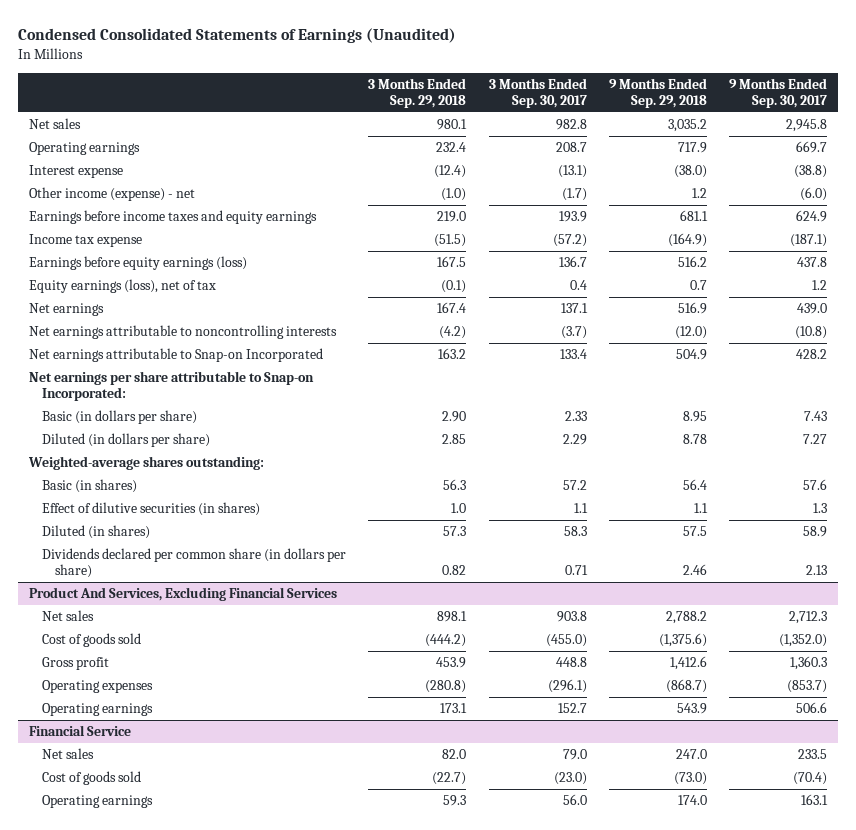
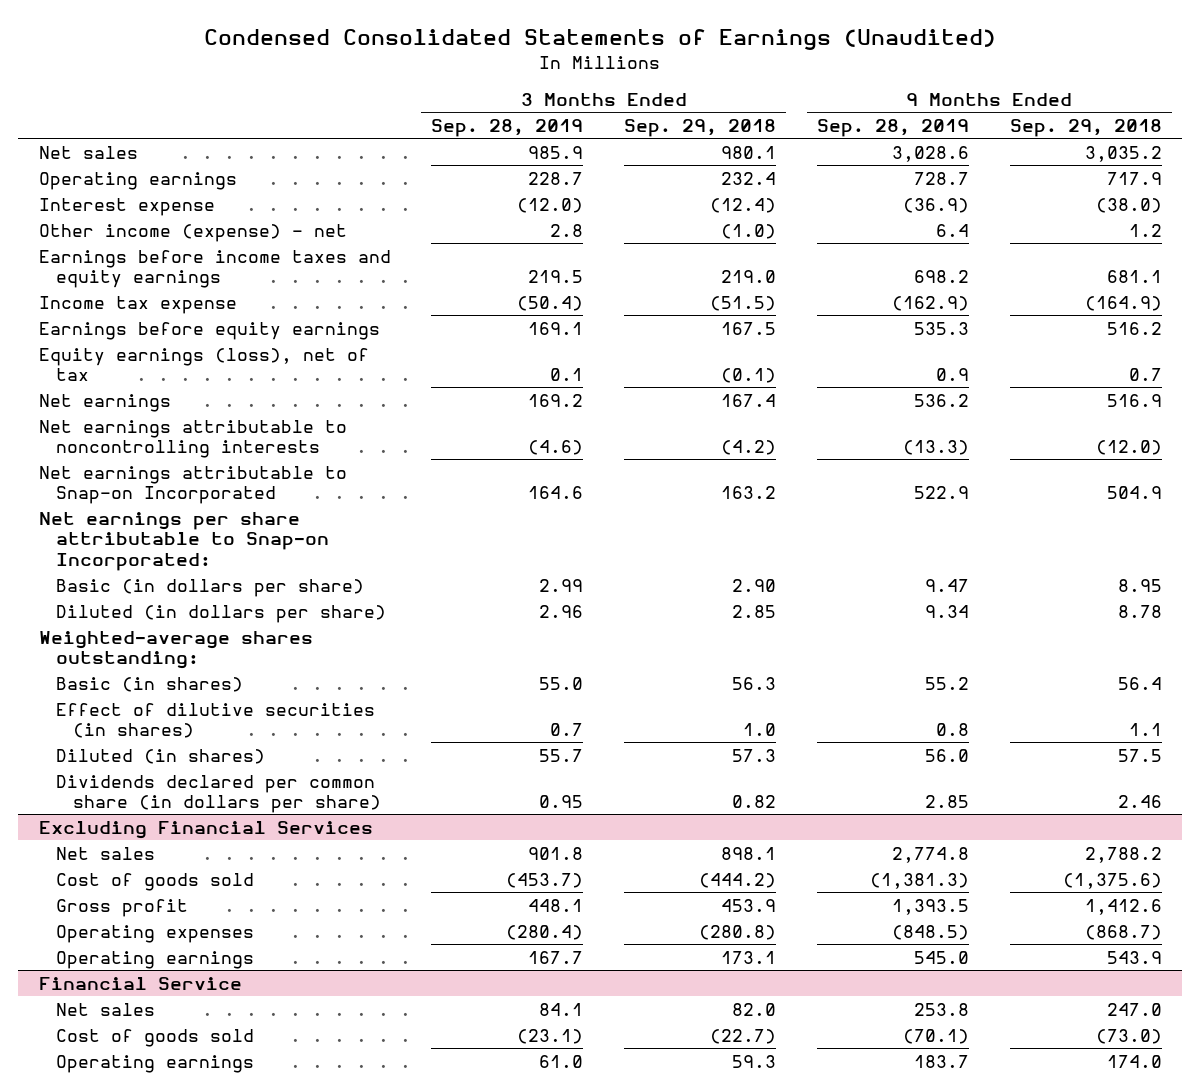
[488,77,587,108] 3 Months Ended Sep. 30, 2017 -> none
[728,77,827,108] 9 Months Ended Sep. 30, 2017 -> none
none -> [431,119,584,138] Sep. 28, 2019
none -> [816,119,969,138] Sep. 28, 2019
[29,256,248,271] Earnings before equity earnings (loss) -> [38,321,380,340] Earnings before equity earnings
[29,587,338,602] Product And Services, Excluding Financial Services -> [38,820,373,839] Excluding Financial Services

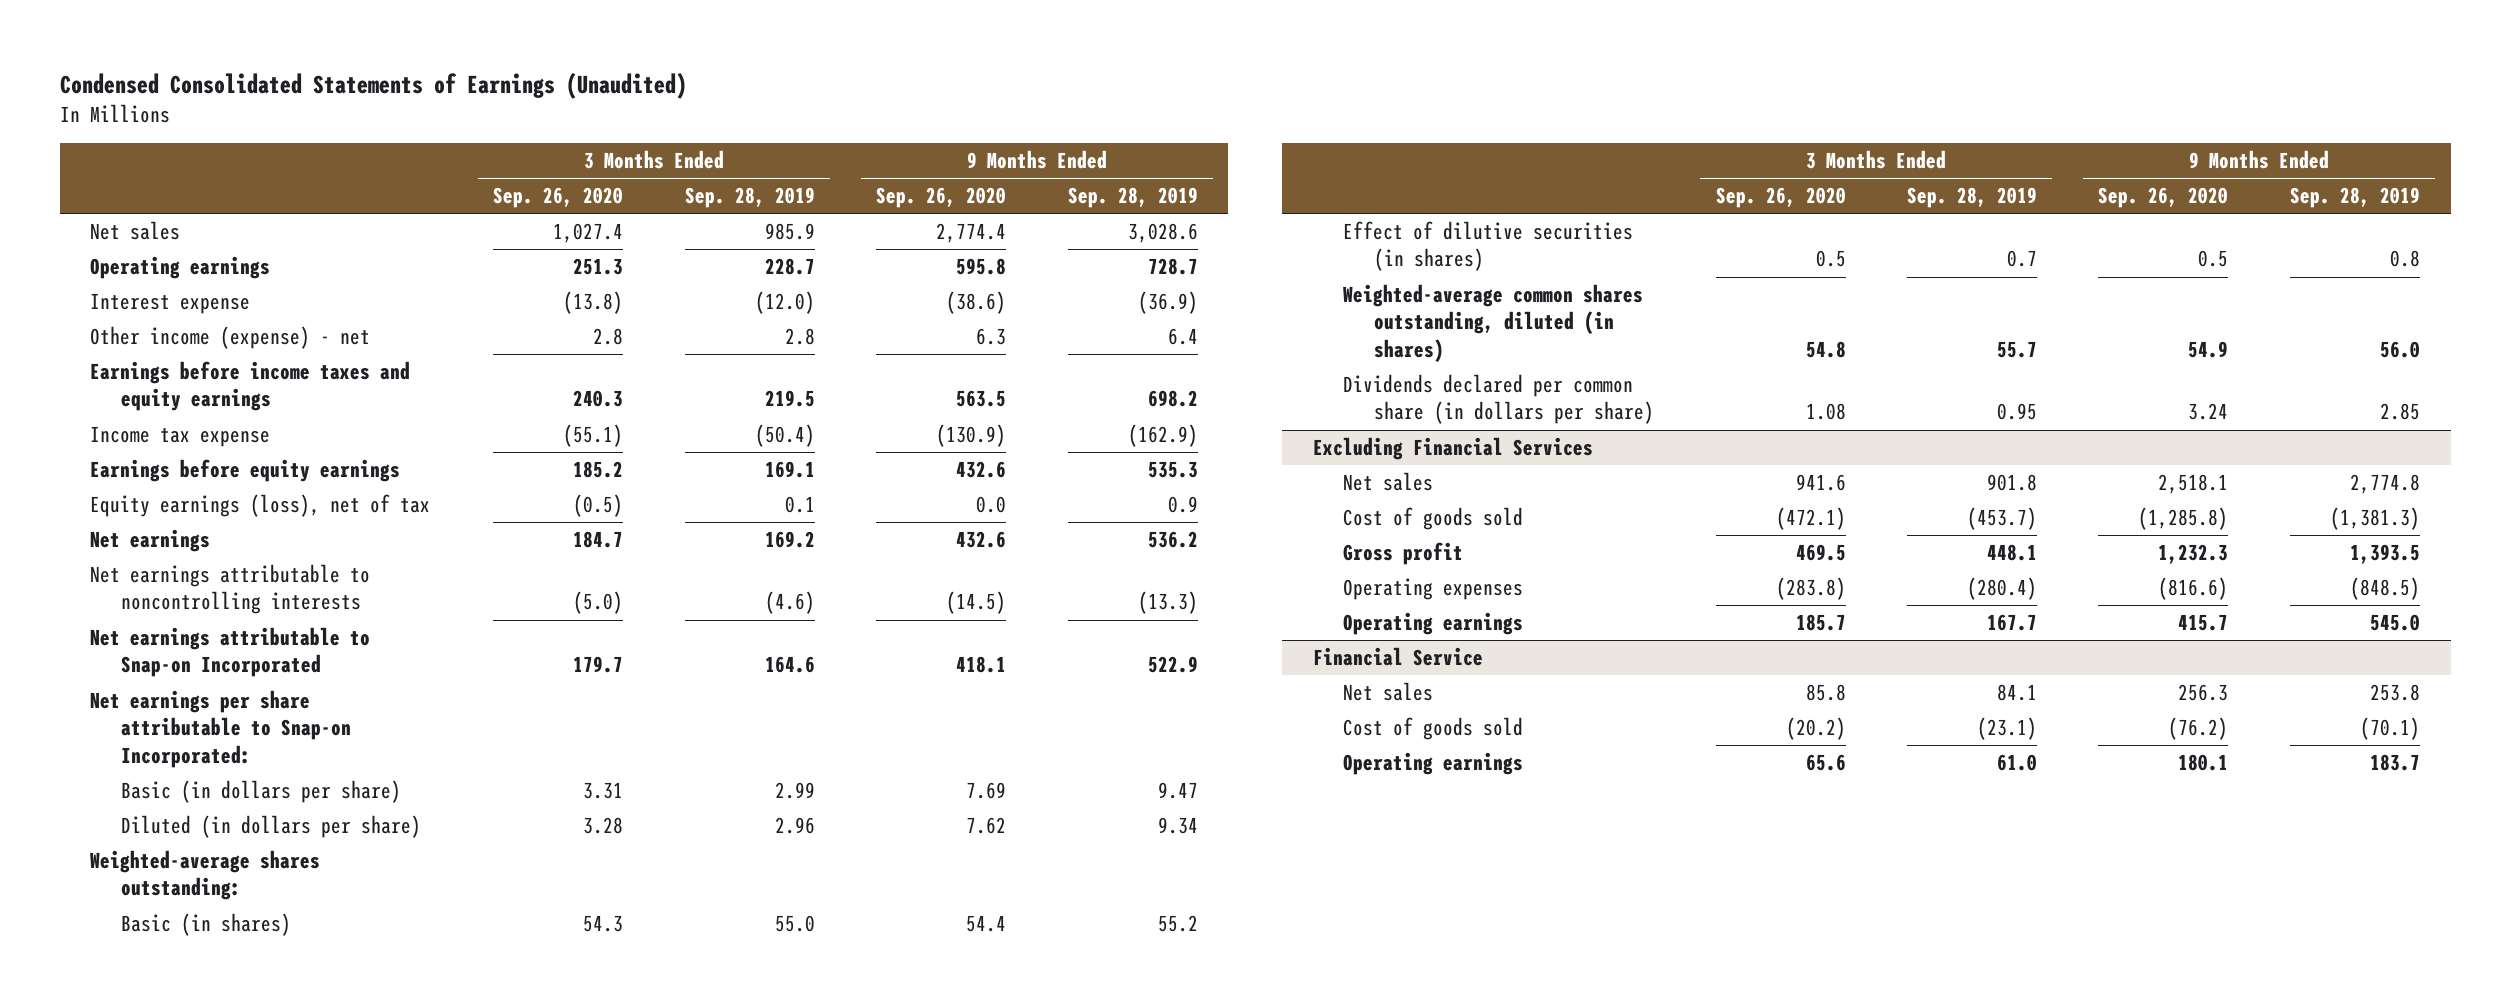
[624,119,777,138] Sep. 29, 2018 -> none
[1009,119,1162,138] Sep. 29, 2018 -> none
none -> [493,187,624,209] Sep. 26, 2020
none -> [876,187,1007,209] Sep. 26, 2020
[55,748,265,764] Diluted (in shares) -> [1343,284,1644,362] Weighted-average common shares outstanding, diluted (in shares)

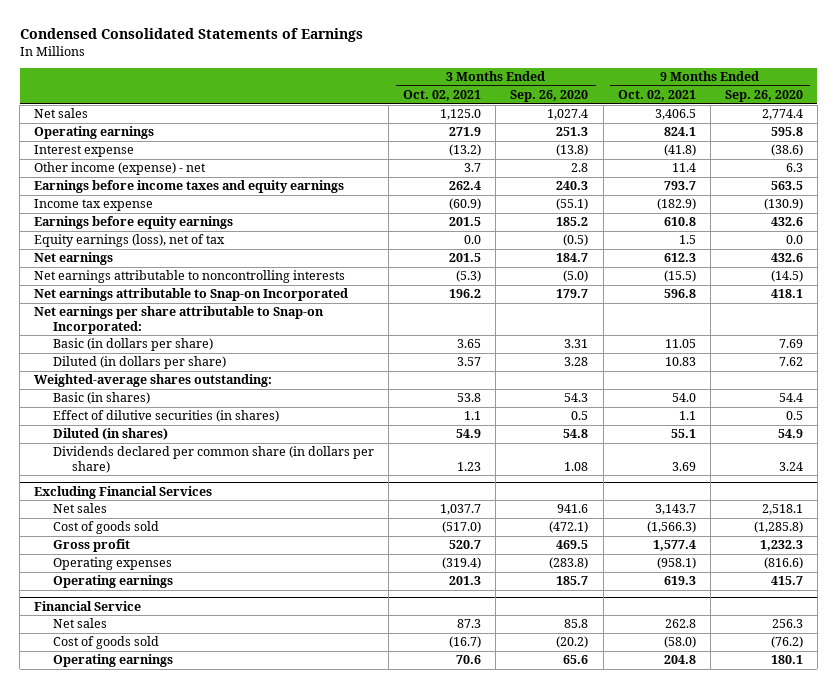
[59,71,687,99] Condensed Consolidated Statements of Earnings (Unaudited) -> [19,27,363,42] Condensed Consolidated Statements of Earnings
[684,187,815,209] Sep. 28, 2019 -> none
[1067,187,1198,209] Sep. 28, 2019 -> none
none -> [403,90,482,102] Oct. 02, 2021
none -> [617,90,696,102] Oct. 02, 2021
[1343,284,1644,362] Weighted-average common shares outstanding, diluted (in shares) -> [53,428,169,441] Diluted (in shares)

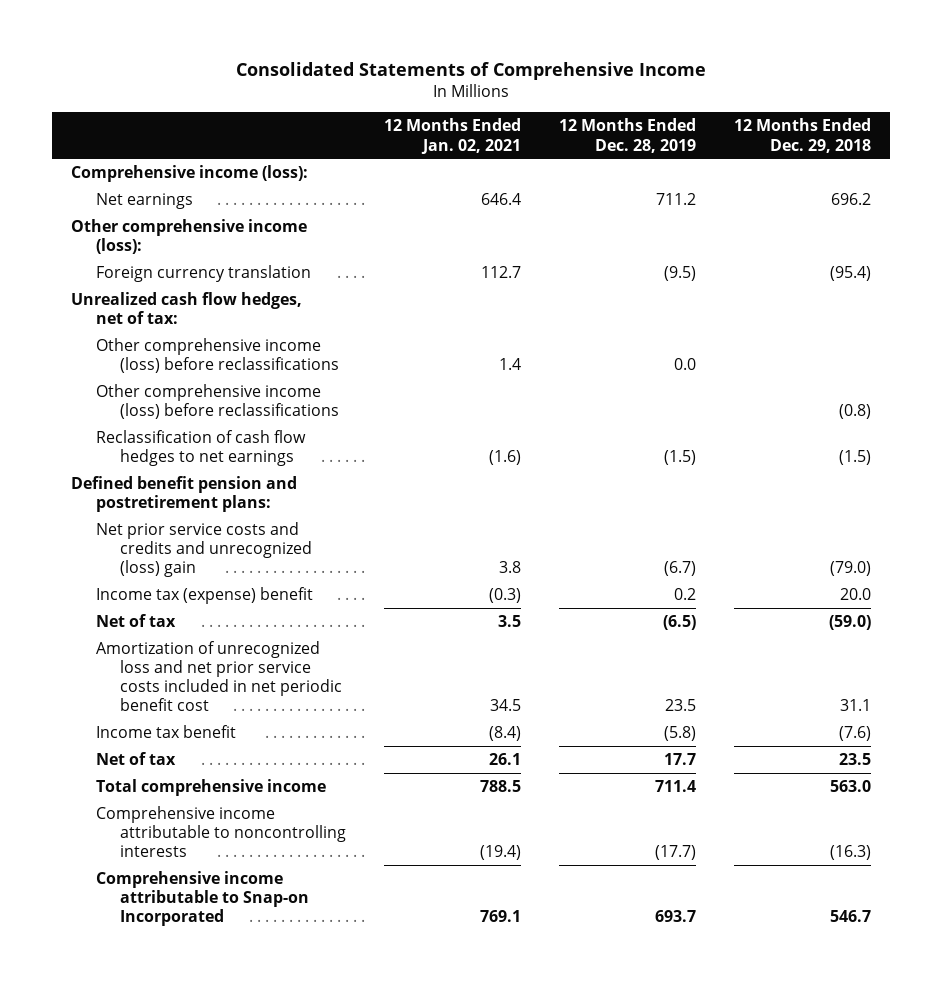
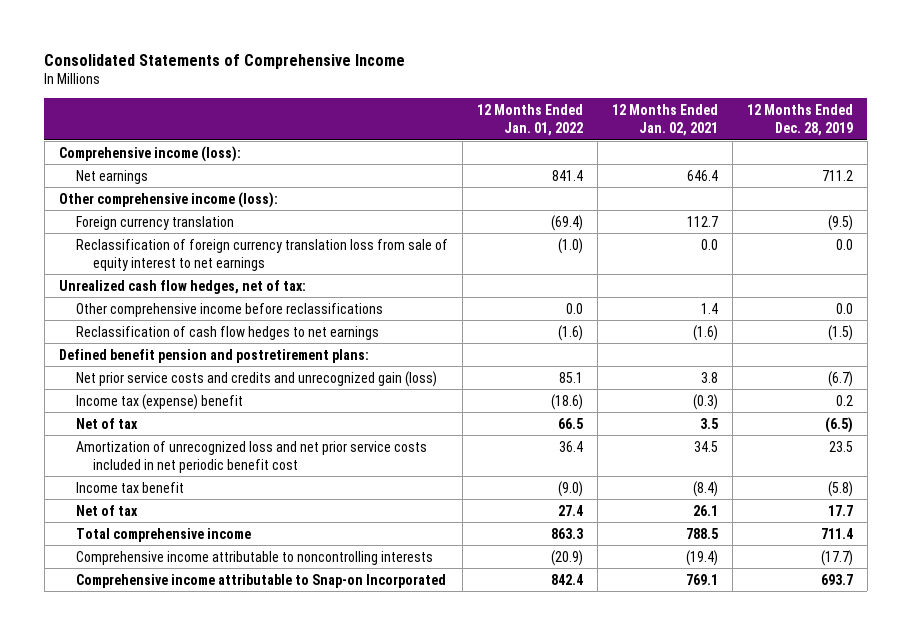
[733,118,871,153] 12 Months Ended Dec. 29, 2018 -> none
none -> [476,103,583,136] 12 Months Ended Jan. 01, 2022
none -> [75,238,448,271] Reclassification of foreign currency translation loss from sale of equity interest to net earnings
[95,383,339,420] Other comprehensive income (loss) before reclassifications -> none
[95,337,339,374] Other comprehensive income (loss) before reclassifications -> [75,302,383,317] Other comprehensive income before reclassifications
[95,521,312,578] Net prior service costs and credits and unrecognized (loss) gain -> [75,370,437,387] Net prior service costs and credits and unrecognized gain (loss)

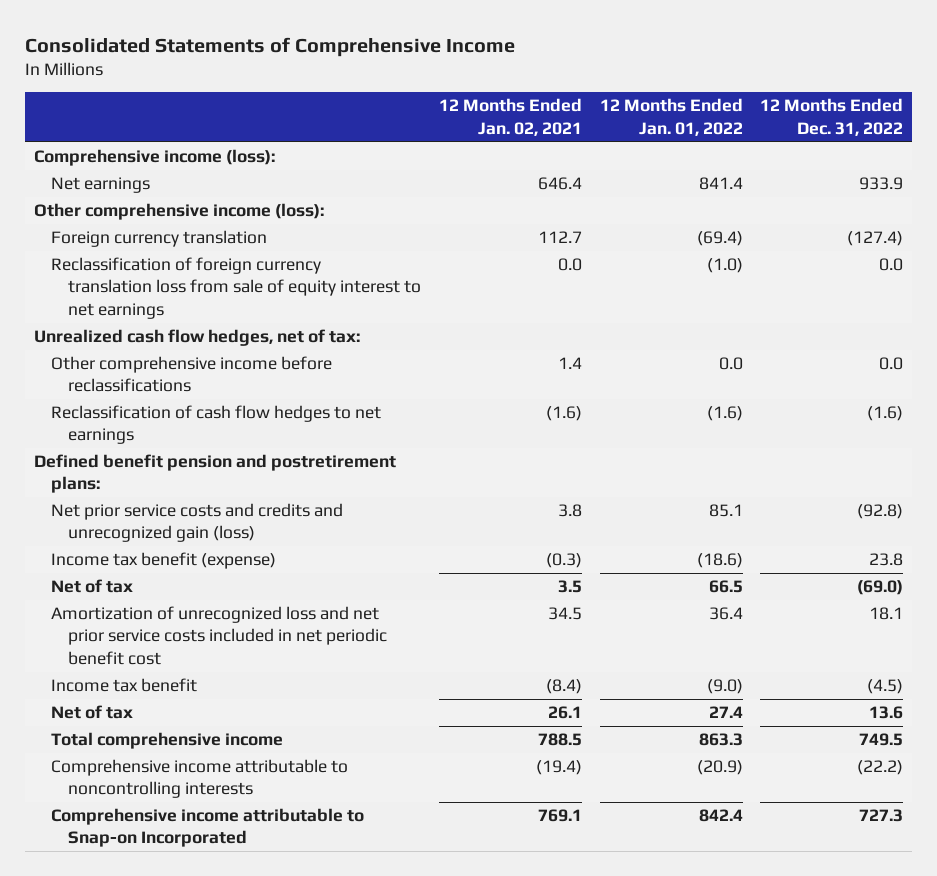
[746,103,853,136] 12 Months Ended Dec. 28, 2019 -> none
none -> [760,98,904,136] 12 Months Ended Dec. 31, 2022
[75,393,243,410] Income tax (expense) benefit -> [51,552,277,570] Income tax benefit (expense)

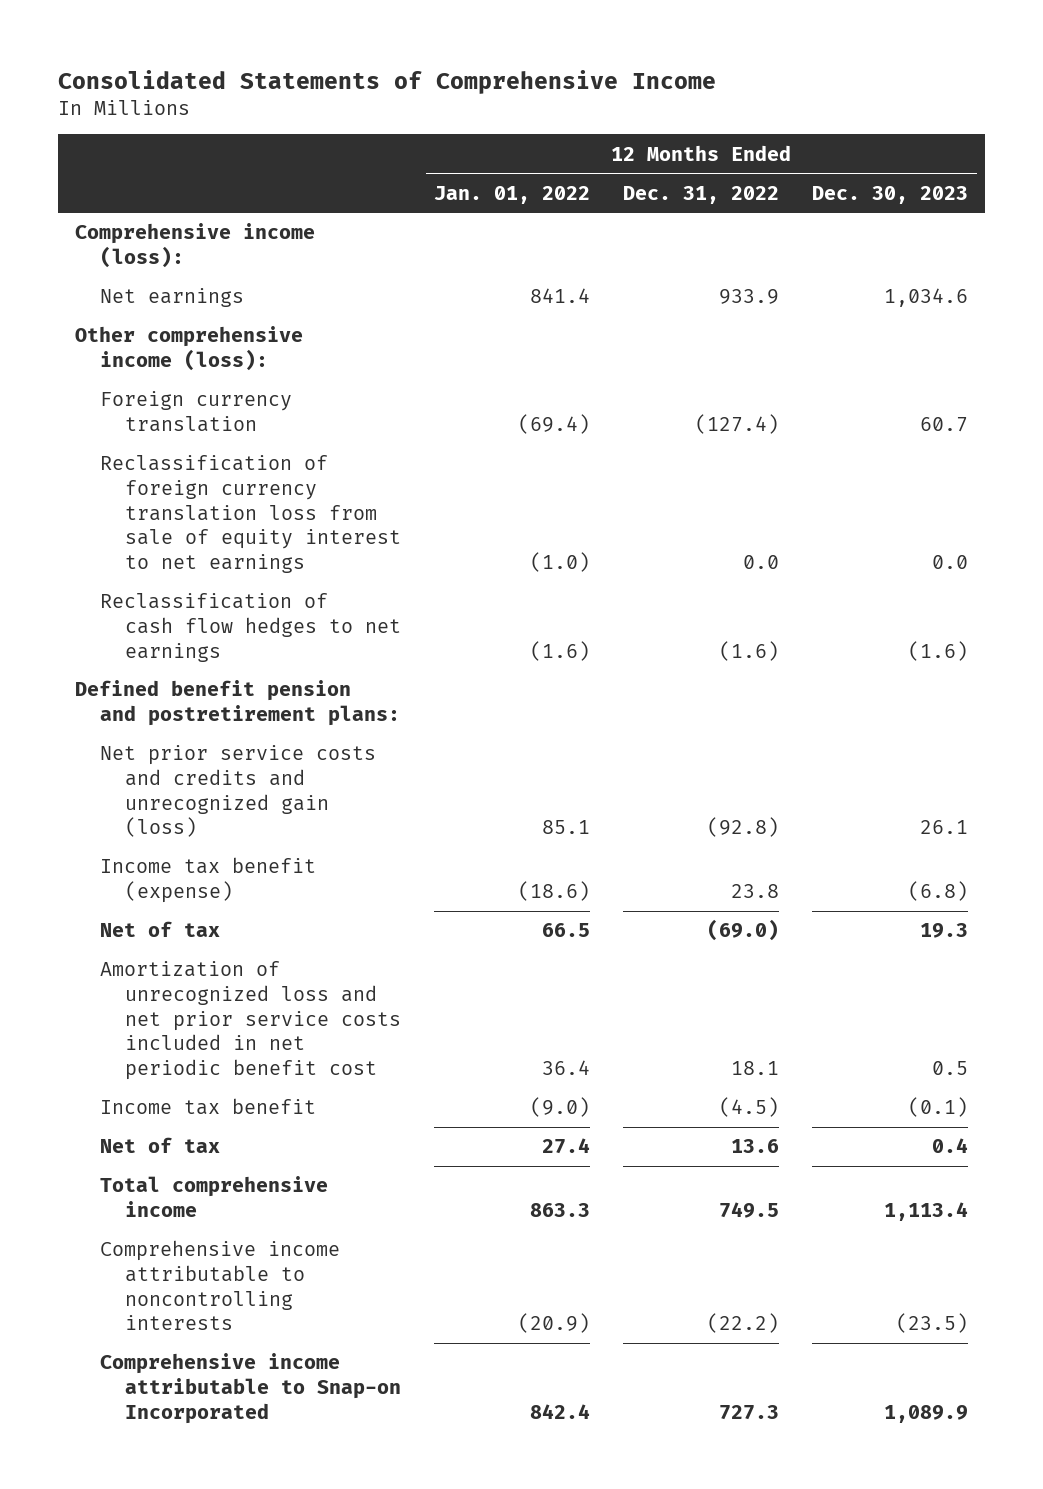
[439,98,583,136] 12 Months Ended Jan. 02, 2021 -> none
none -> [812,185,969,204] Dec. 30, 2023
[33,329,360,347] Unrealized cash flow hedges, net of tax: -> none
[51,356,333,393] Other comprehensive income before reclassifications -> none

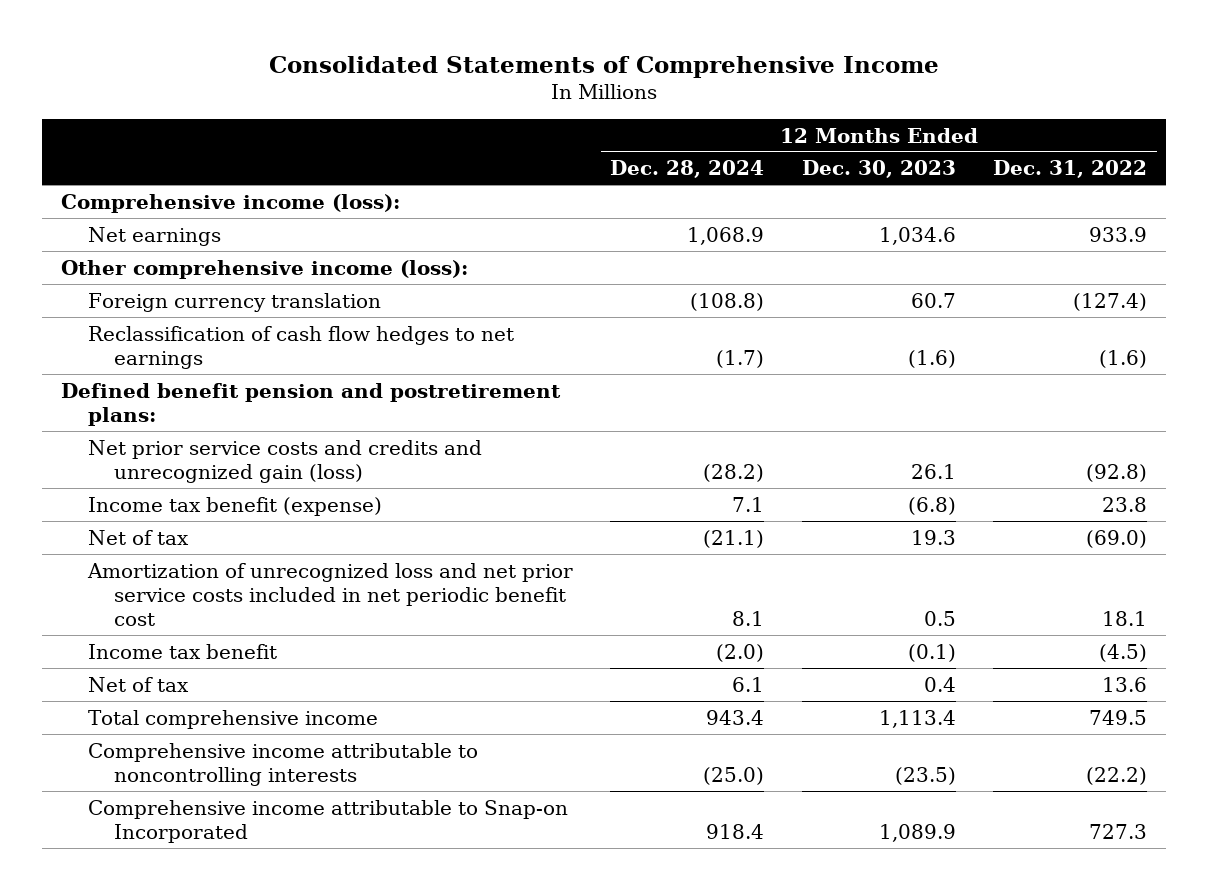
[434,185,591,204] Jan. 01, 2022 -> none
none -> [610,160,765,179] Dec. 28, 2024
[100,455,402,574] Reclassification of foreign currency translation loss from sale of equity interest to net earnings -> none

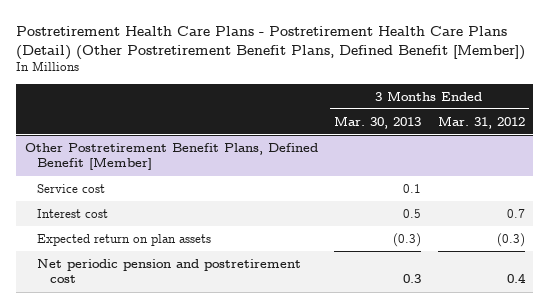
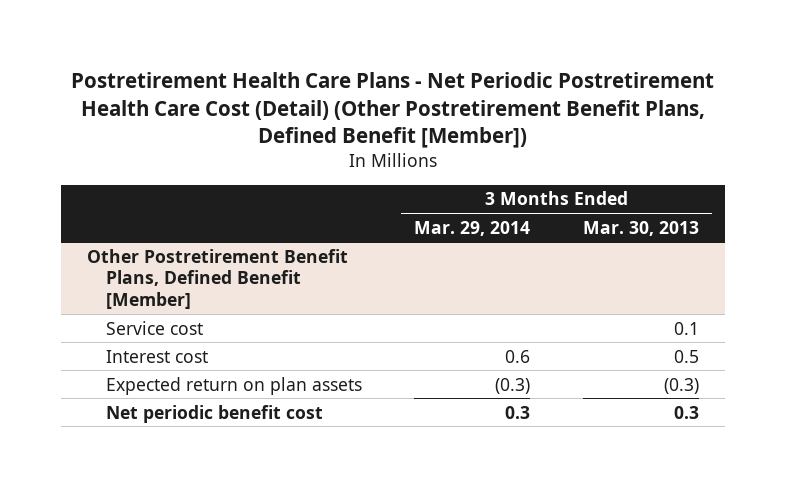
[16,25,526,60] Postretirement Health Care Plans - Postretirement Health Care Plans (Detail) (Other Postretirement Benefit Plans, Defined Benefit [Member]) -> [70,72,714,149] Postretirement Health Care Plans - Net Periodic Postretirement Health Care Cost (Detail) (Other Postretirement Benefit Plans, Defined Benefit [Member])
[437,115,525,129] Mar. 31, 2012 -> none
none -> [414,220,531,236] Mar. 29, 2014
[37,258,302,284] Net periodic pension and postretirement cost -> [106,404,324,423] Net periodic benefit cost

